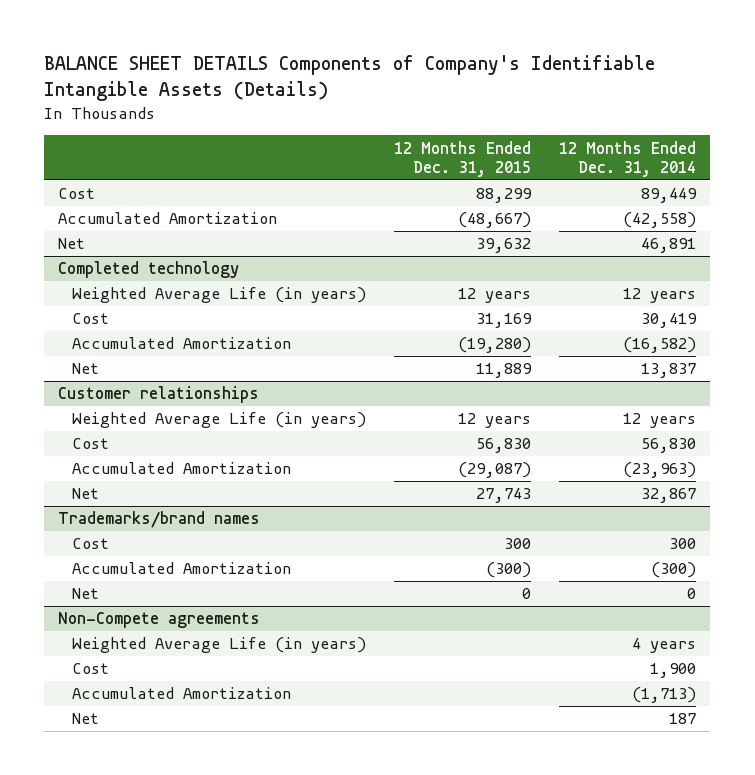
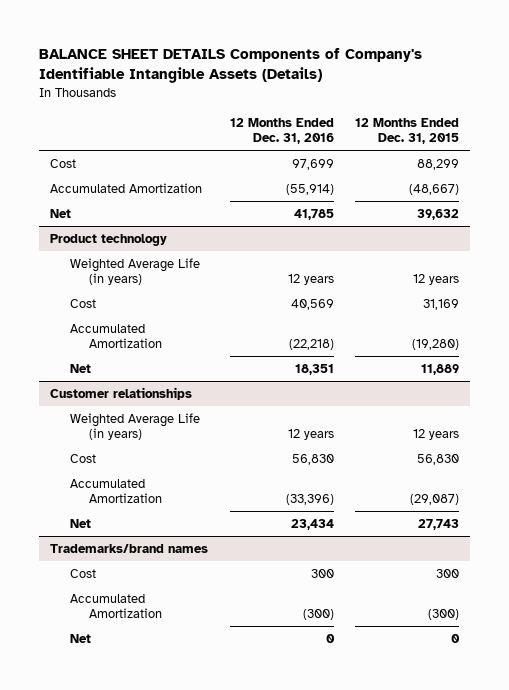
[559,140,697,177] 12 Months Ended Dec. 31, 2014 -> none
none -> [229,117,334,145] 12 Months Ended Dec. 31, 2016
[58,261,240,279] Completed technology -> [49,233,167,246] Product technology
[58,612,261,629] Non-Compete agreements -> none
[72,637,367,654] Weighted Average Life (in years) -> none
[72,663,110,675] Cost -> none
[72,687,292,700] Accumulated Amortization -> none
[72,713,100,725] Net -> none

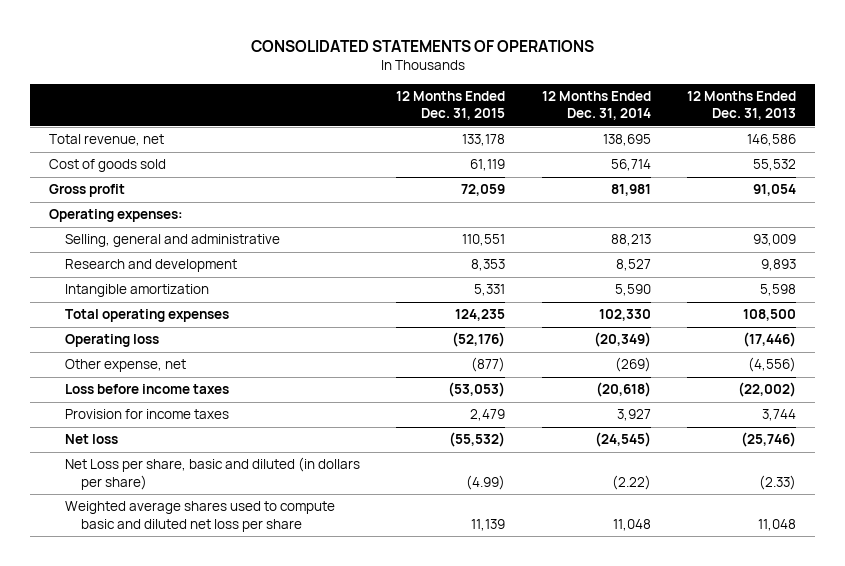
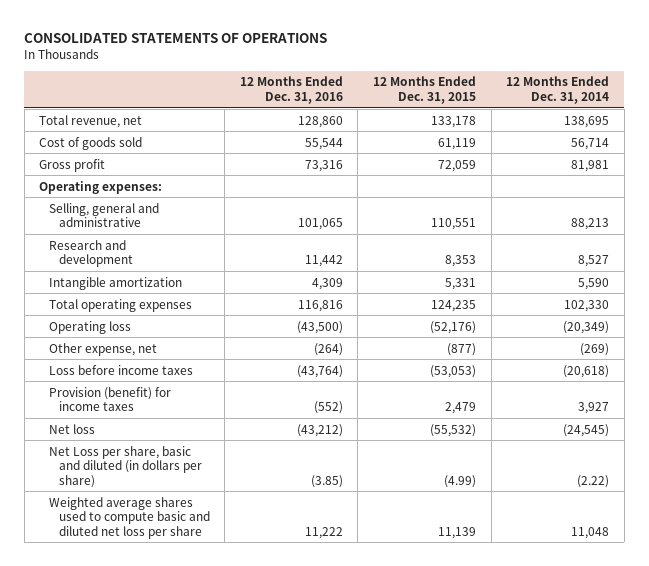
[687,90,797,121] 12 Months Ended Dec. 31, 2013 -> none
none -> [239,76,343,104] 12 Months Ended Dec. 31, 2016
[64,409,229,420] Provision for income taxes -> [49,386,172,412] Provision (benefit) for income taxes

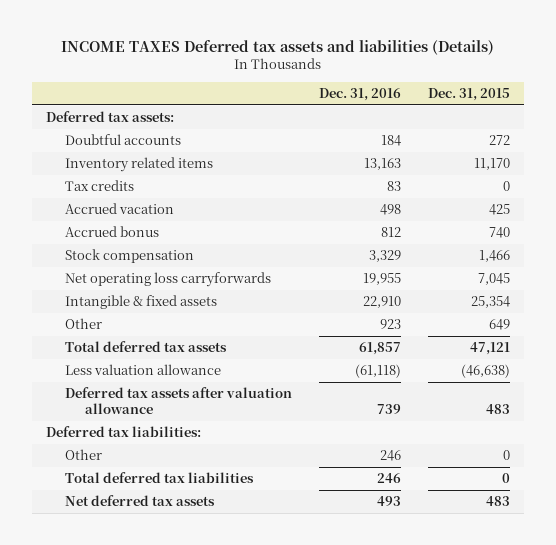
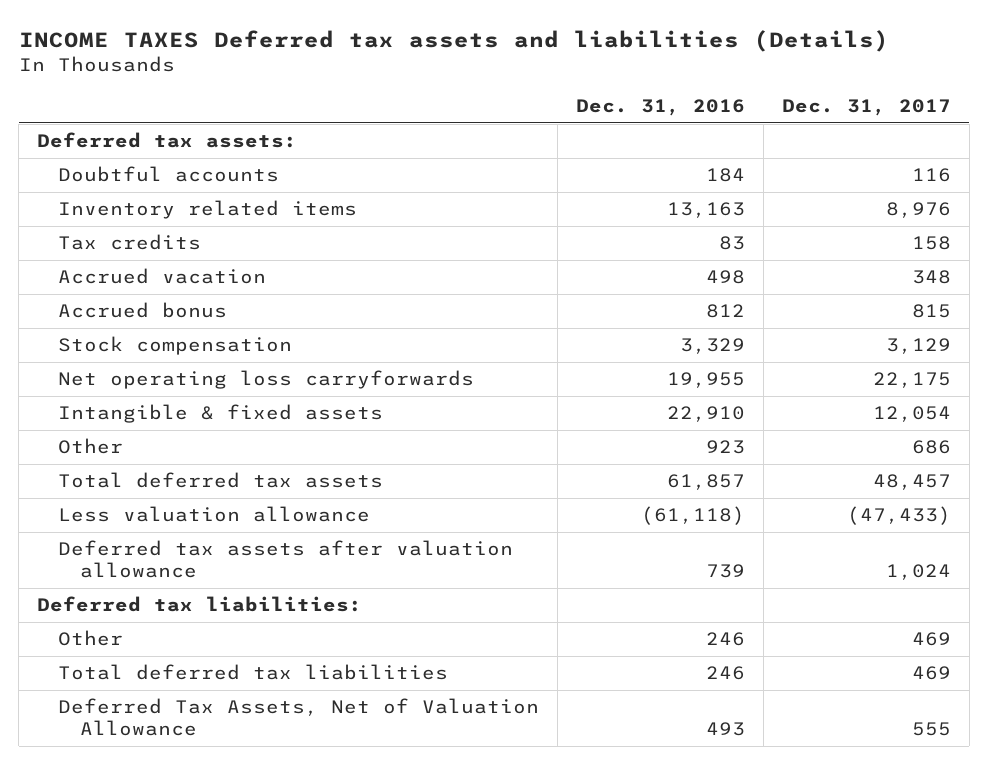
[428,87,511,101] Dec. 31, 2015 -> none
none -> [781,99,951,117] Dec. 31, 2017
[65,494,216,506] Net deferred tax assets -> [58,698,540,737] Deferred Tax Assets, Net of Valuation Allowance

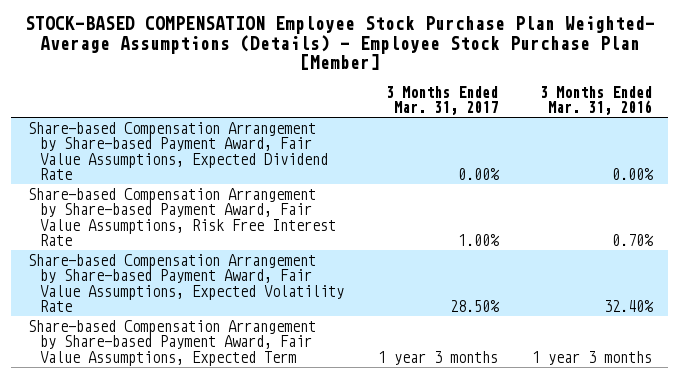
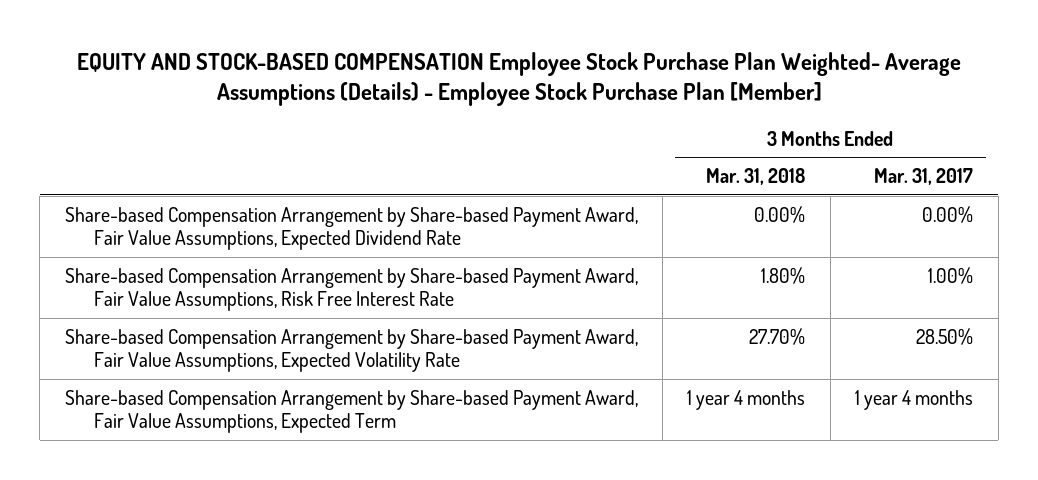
[24,16,655,71] STOCK-BASED COMPENSATION Employee Stock Purchase Plan Weighted- Average Assumptions (Details) - Employee Stock Purchase Plan [Member] -> [76,52,961,107] EQUITY AND STOCK-BASED COMPENSATION Employee Stock Purchase Plan Weighted- Average Assumptions (Details) - Employee Stock Purchase Plan [Member]
[539,85,652,116] 3 Months Ended Mar. 31, 2016 -> none
none -> [706,168,806,186] Mar. 31, 2018
[377,350,498,365] 1 year 3 months -> [855,389,974,410] 1 year 4 months

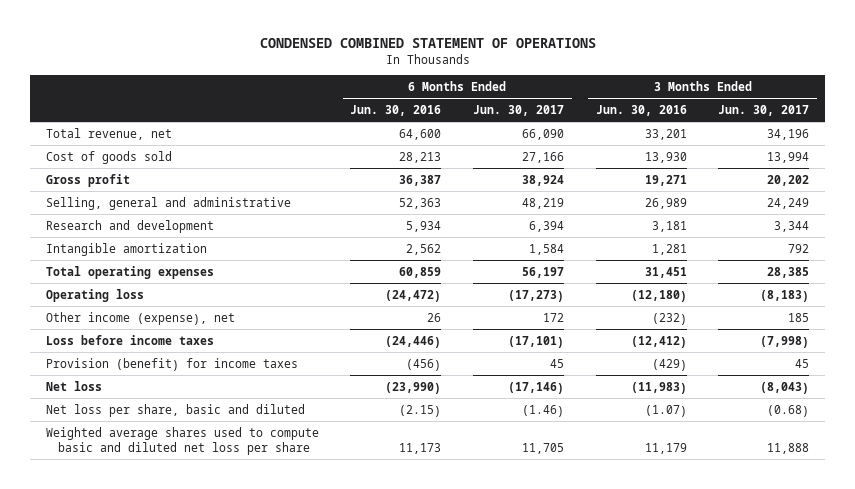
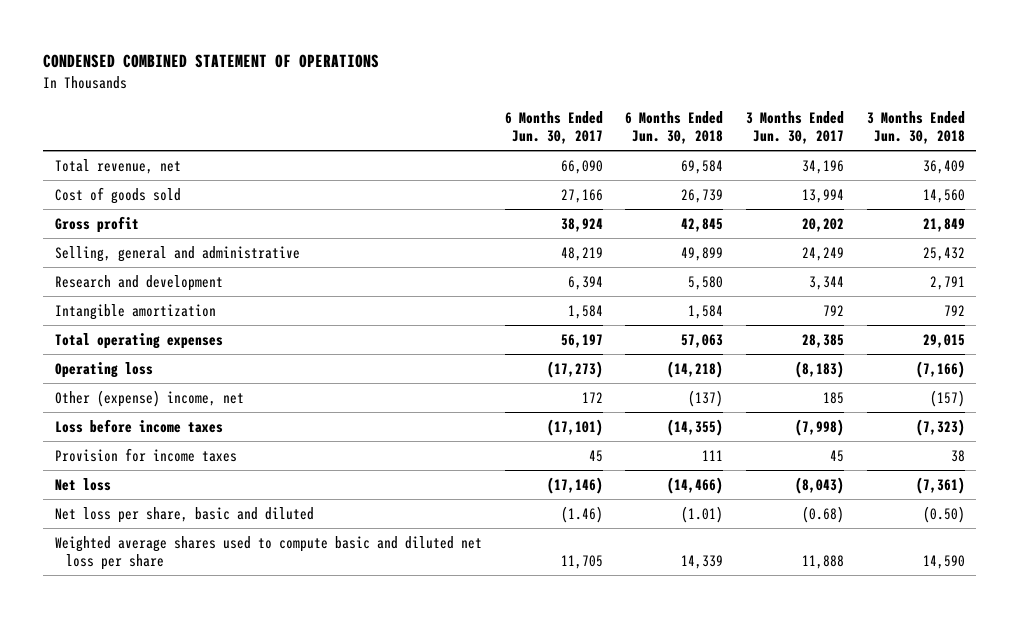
[350,104,442,116] Jun. 30, 2016 -> none
[595,104,687,116] Jun. 30, 2016 -> none
none -> [625,110,724,144] 6 Months Ended Jun. 30, 2018
none -> [866,110,965,144] 3 Months Ended Jun. 30, 2018
[45,311,235,325] Other income (expense), net -> [54,390,244,408] Other (expense) income, net
[45,357,298,371] Provision (benefit) for income taxes -> [54,448,237,463] Provision for income taxes

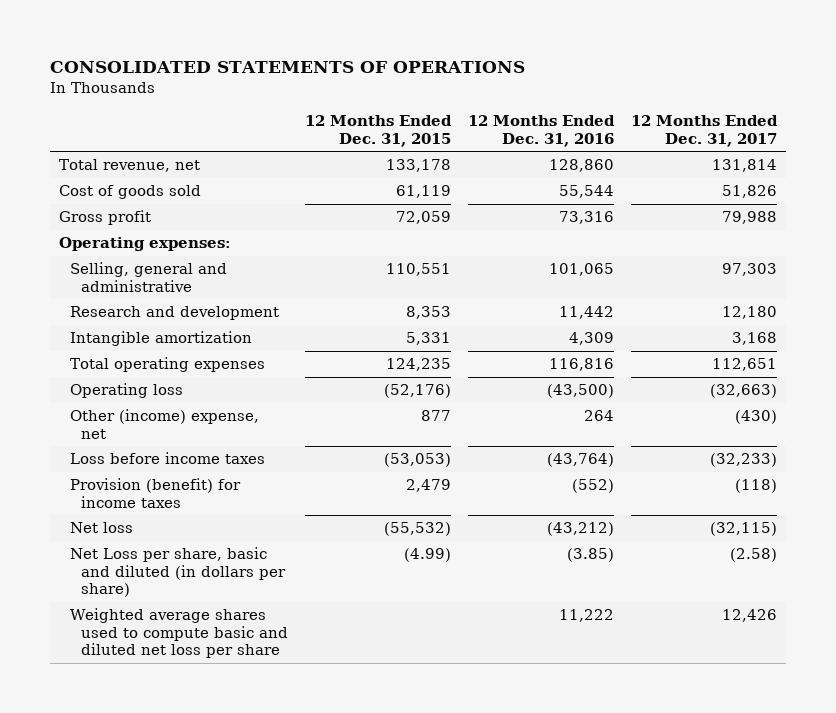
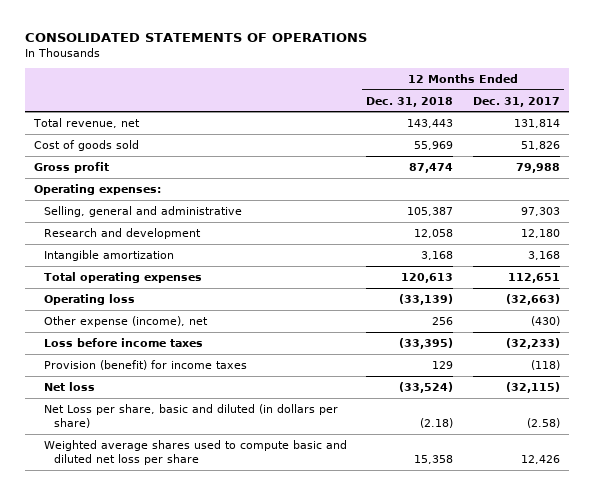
[304,115,452,147] 12 Months Ended Dec. 31, 2015 -> none
[468,115,616,147] 12 Months Ended Dec. 31, 2016 -> none
none -> [366,96,454,107] Dec. 31, 2018
[69,409,259,439] Other (income) expense, net -> [44,315,209,327] Other expense (income), net

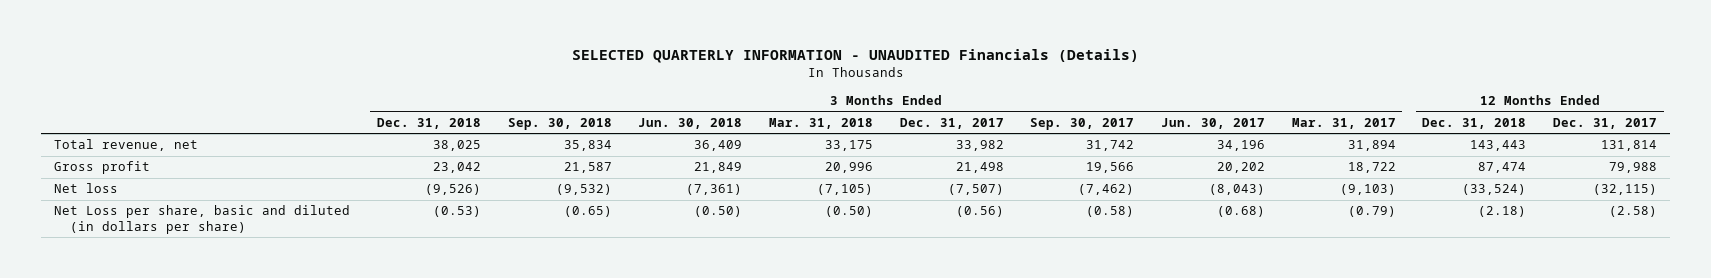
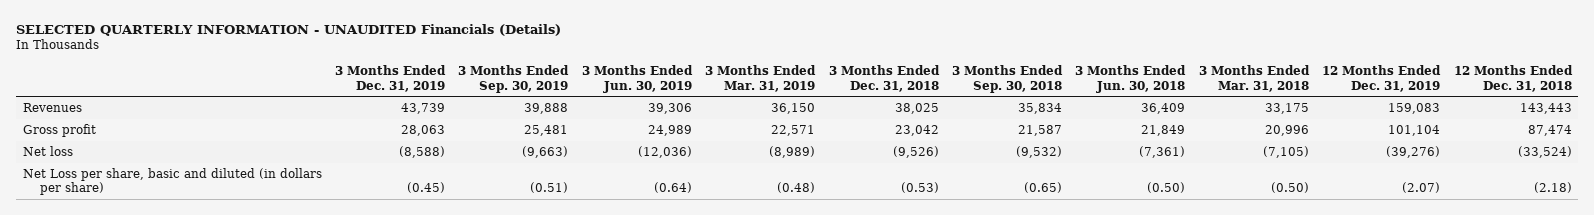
[899,117,1004,129] Dec. 31, 2017 -> none
[1030,117,1135,130] Sep. 30, 2017 -> none
[1160,117,1265,129] Jun. 30, 2017 -> none
[1291,117,1396,129] Mar. 31, 2017 -> none
[1552,117,1657,129] Dec. 31, 2017 -> none
none -> [335,65,447,92] 3 Months Ended Dec. 31, 2019
none -> [458,65,570,93] 3 Months Ended Sep. 30, 2019
none -> [581,65,693,93] 3 Months Ended Jun. 30, 2019
none -> [705,65,817,92] 3 Months Ended Mar. 31, 2019
none -> [1322,65,1442,92] 12 Months Ended Dec. 31, 2019
[54,139,199,152] Total revenue, net -> [22,103,82,113] Revenues

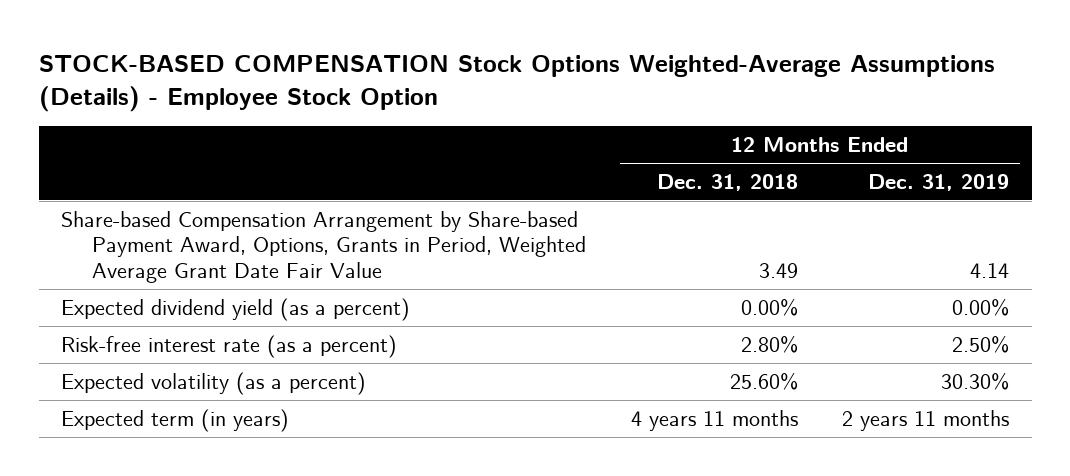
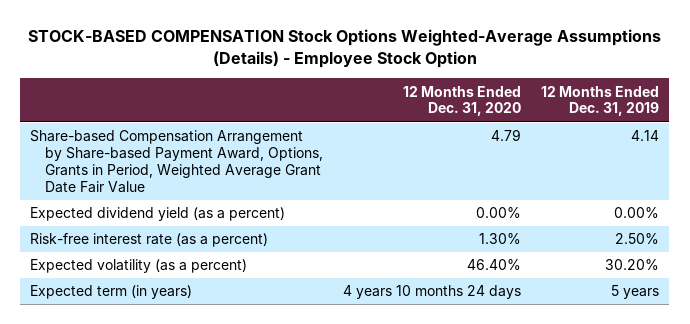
[656,173,798,191] Dec. 31, 2018 -> none
none -> [403,85,522,117] 12 Months Ended Dec. 31, 2020
[941,371,1010,390] 30.30% -> [605,259,660,271] 30.20%
[842,409,1010,431] 2 years 11 months -> [611,285,660,300] 5 years

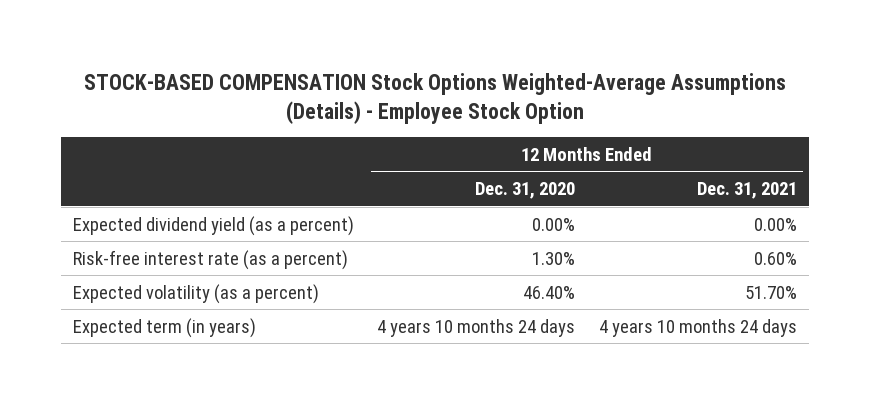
[541,85,660,117] 12 Months Ended Dec. 31, 2019 -> none
none -> [697,182,798,200] Dec. 31, 2021
[30,130,324,194] Share-based Compensation Arrangement by Share-based Payment Award, Options, Grants in Period, Weighted Average Grant Date Fair Value -> none

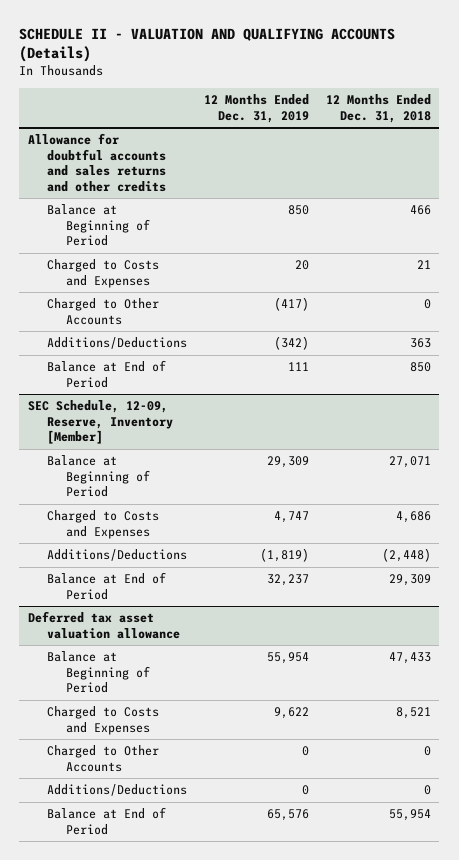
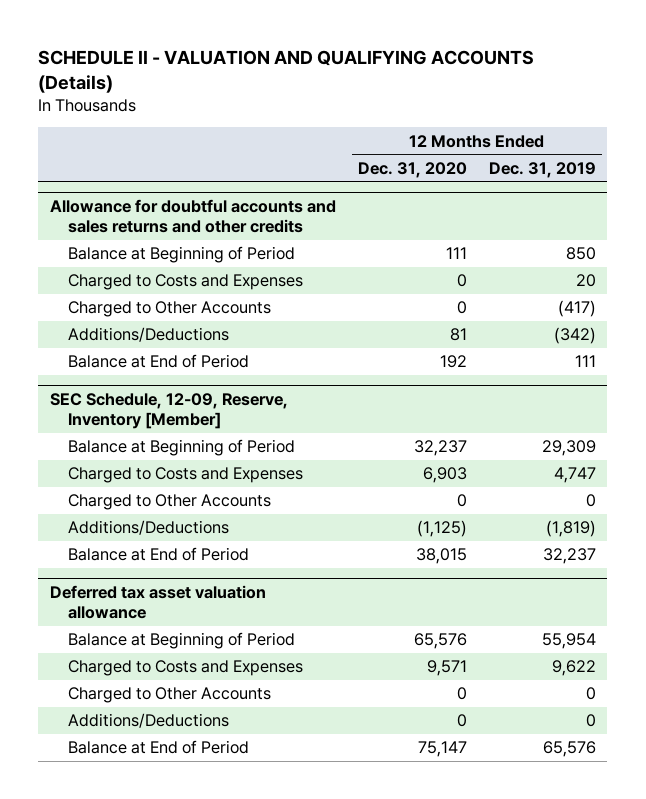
[325,94,431,123] 12 Months Ended Dec. 31, 2018 -> none
none -> [357,161,467,178] Dec. 31, 2020
none -> [67,494,271,511] Charged to Other Accounts

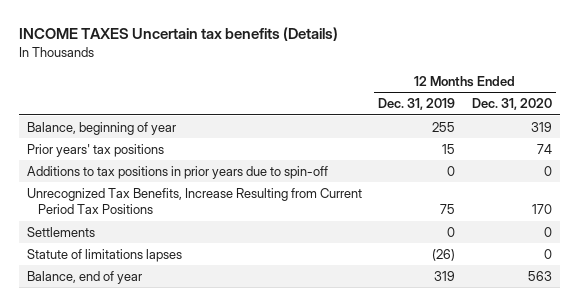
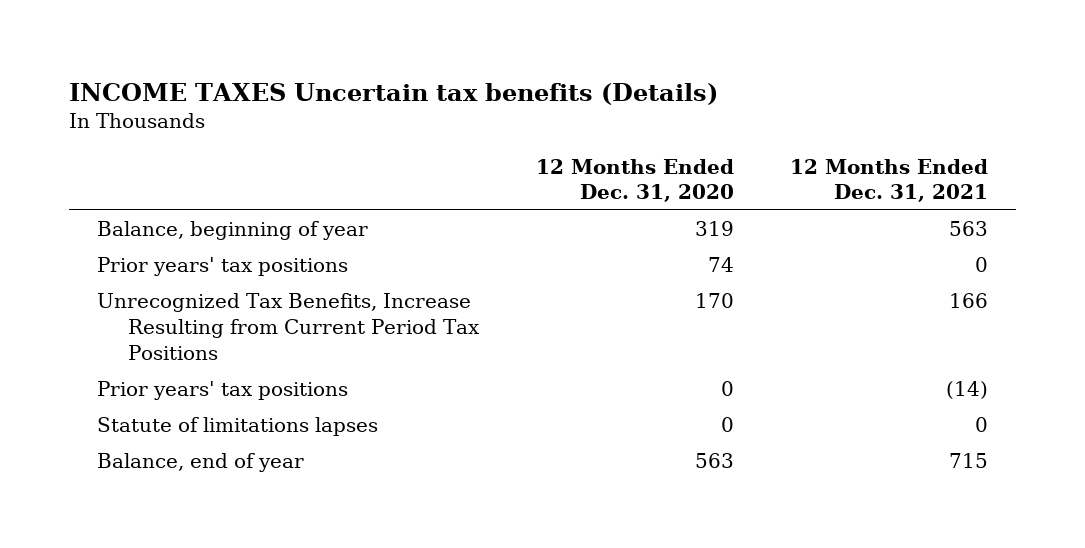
[378,98,456,111] Dec. 31, 2019 -> none
none -> [789,158,988,203] 12 Months Ended Dec. 31, 2021
[26,165,328,179] Additions to tax positions in prior years due to spin-off -> none
[26,226,95,237] Settlements -> [97,381,349,401] Prior years' tax positions

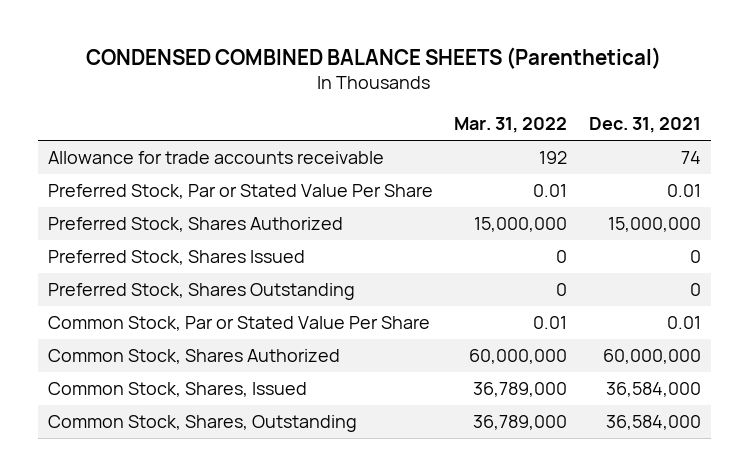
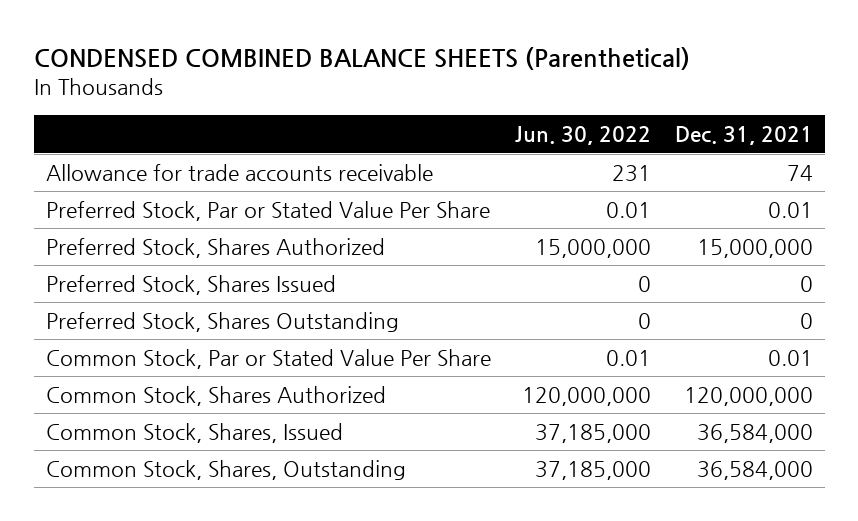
[454,117,568,134] Mar. 31, 2022 -> none
none -> [514,126,651,146] Jun. 30, 2022
[602,348,701,364] 60,000,000 -> [683,387,813,407] 120,000,000

